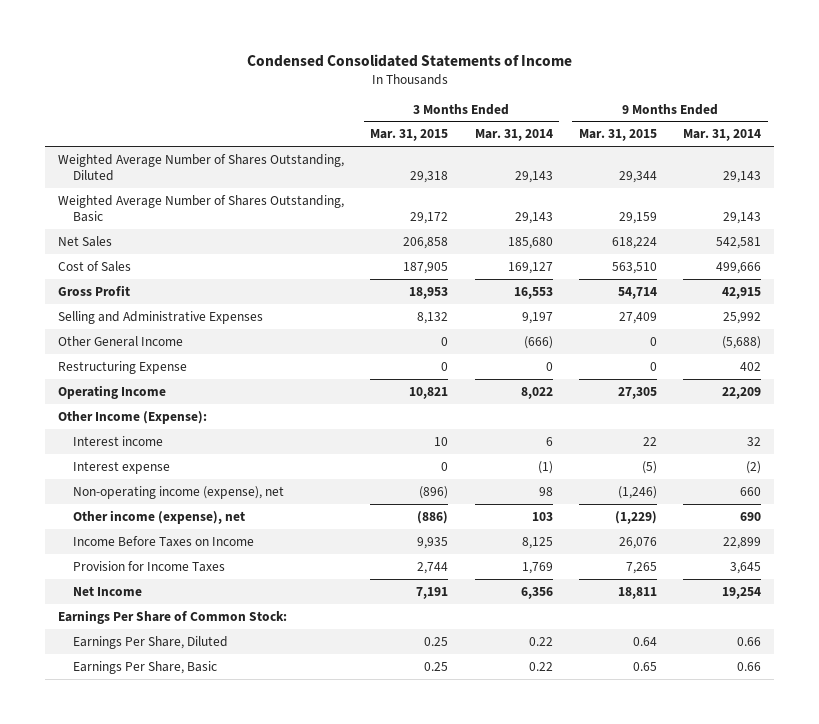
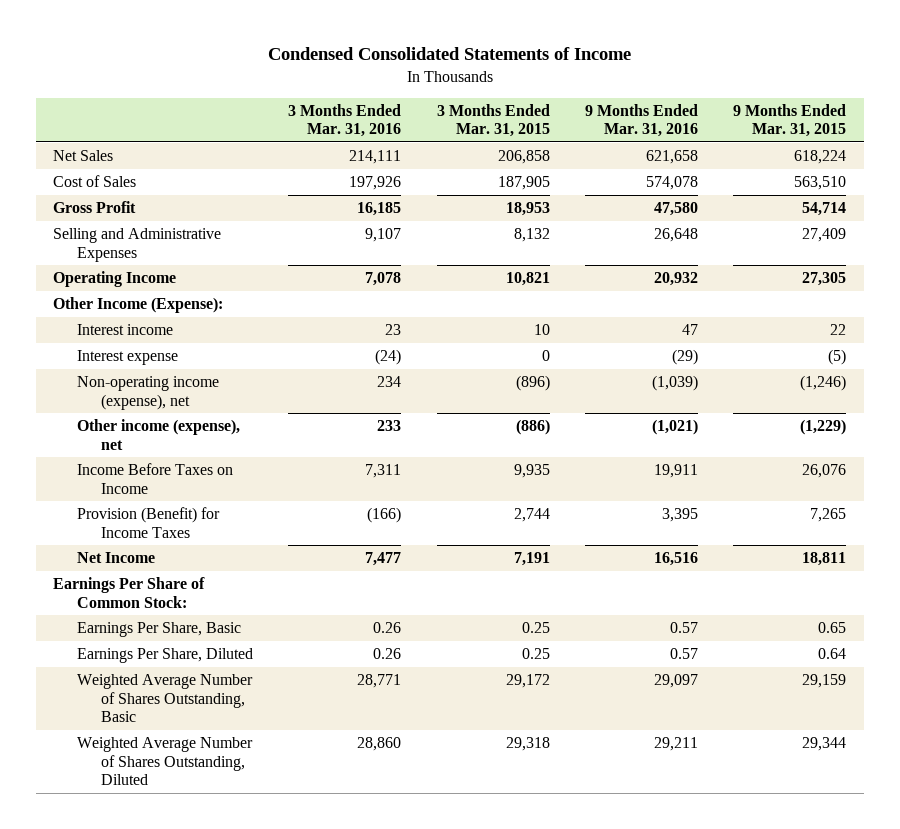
[474,129,553,142] Mar. 31, 2014 -> none
[683,129,762,142] Mar. 31, 2014 -> none
none -> [288,103,402,138] 3 Months Ended Mar. 31, 2016
none -> [585,103,699,138] 9 Months Ended Mar. 31, 2016
[58,335,184,347] Other General Income -> none
[58,360,188,374] Restructuring Expense -> none
[72,560,225,572] Provision for Income Taxes -> [77,506,221,538] Provision (Benefit) for Income Taxes
[72,635,228,649] Earnings Per Share, Diluted -> [77,647,254,663] Earnings Per Share, Diluted
[58,194,345,223] Weighted Average Number of Shares Outstanding, Basic -> [77,673,254,723] Weighted Average Number of Shares Outstanding, Basic
[58,153,345,182] Weighted Average Number of Shares Outstanding, Diluted -> [77,736,254,786] Weighted Average Number of Shares Outstanding, Diluted

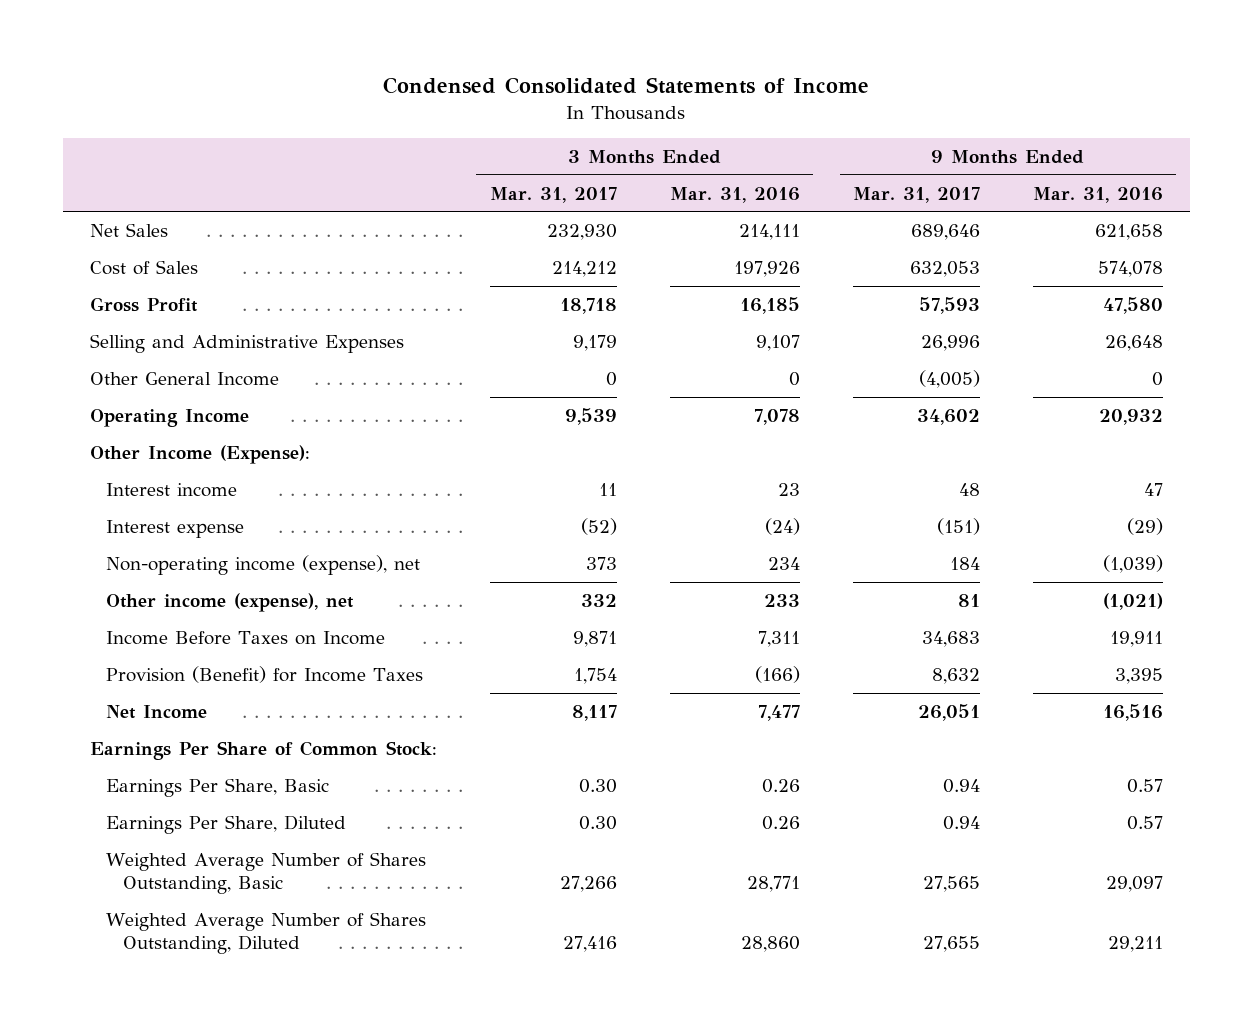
[436,103,550,138] 3 Months Ended Mar. 31, 2015 -> none
[733,103,847,138] 9 Months Ended Mar. 31, 2015 -> none
none -> [489,186,617,203] Mar. 31, 2017
none -> [852,186,980,203] Mar. 31, 2017
none -> [89,372,279,387] Other General Income

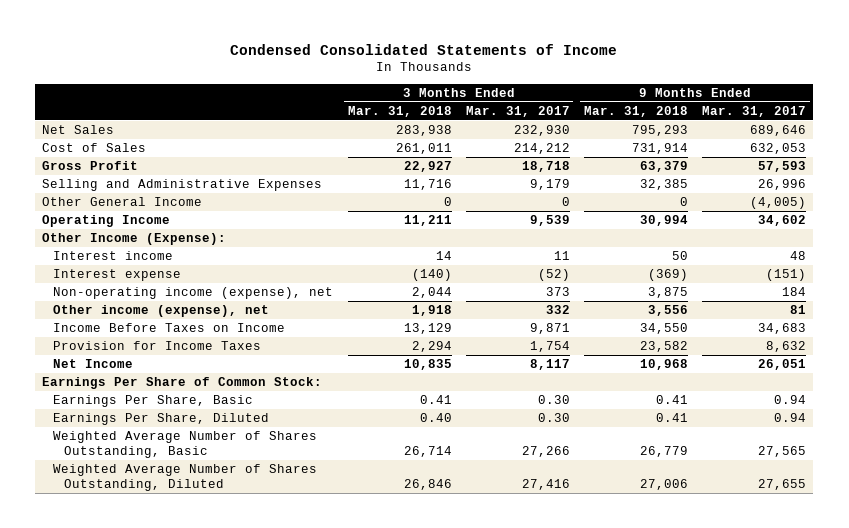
[669,186,800,203] Mar. 31, 2016 -> none
[1033,186,1164,203] Mar. 31, 2016 -> none
none -> [347,106,452,118] Mar. 31, 2018
none -> [583,106,688,118] Mar. 31, 2018
[106,666,424,684] Provision (Benefit) for Income Taxes -> [53,341,262,351] Provision for Income Taxes

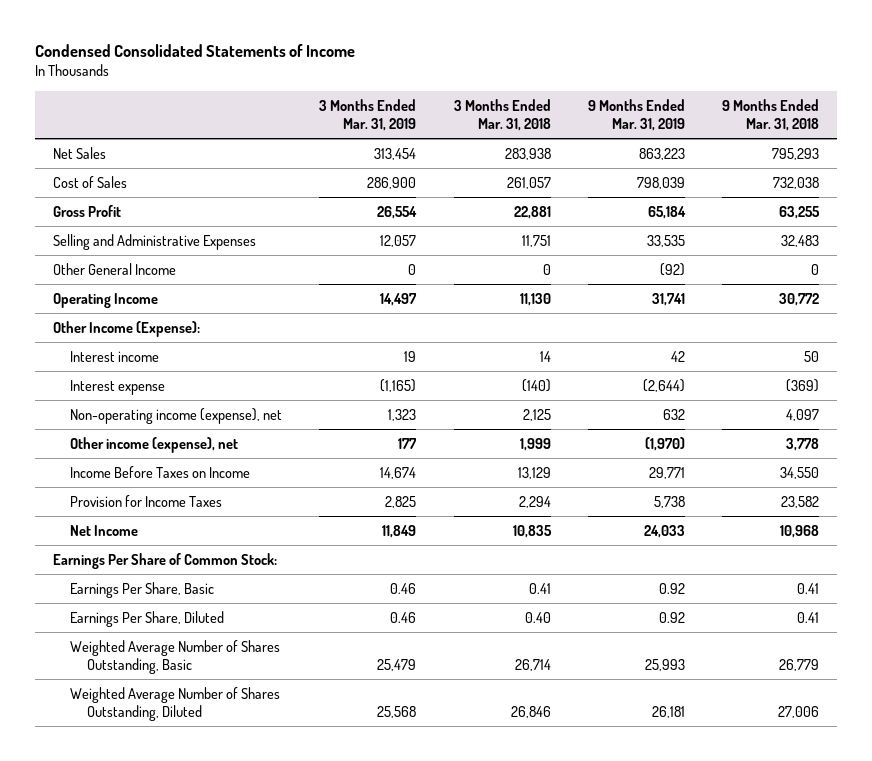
[465,106,570,118] Mar. 31, 2017 -> none
[702,106,807,118] Mar. 31, 2017 -> none
none -> [319,98,417,132] 3 Months Ended Mar. 31, 2019
none -> [587,98,685,132] 9 Months Ended Mar. 31, 2019
[395,143,452,155] 261,011 -> [506,176,551,189] 261,057
[631,143,688,155] 731,914 -> [772,176,819,189] 732,038
[403,161,452,173] 22,927 -> [513,205,551,219] 22,881
[639,161,688,173] 63,379 -> [778,205,820,219] 63,255
[403,179,452,191] 11,716 -> [521,234,551,247] 11,751
[639,179,688,191] 32,385 -> [780,234,819,247] 32,483
[403,215,452,227] 11,211 -> [519,292,551,306] 11,130
[639,215,688,227] 30,994 -> [778,292,819,306] 30,772
[411,287,452,299] 2,044 -> [522,408,551,421] 2,125
[647,287,688,299] 3,875 -> [785,408,819,421] 4,097
[411,305,452,317] 1,918 -> [519,437,551,451] 1,999
[647,305,688,317] 3,556 -> [785,437,819,451] 3,778

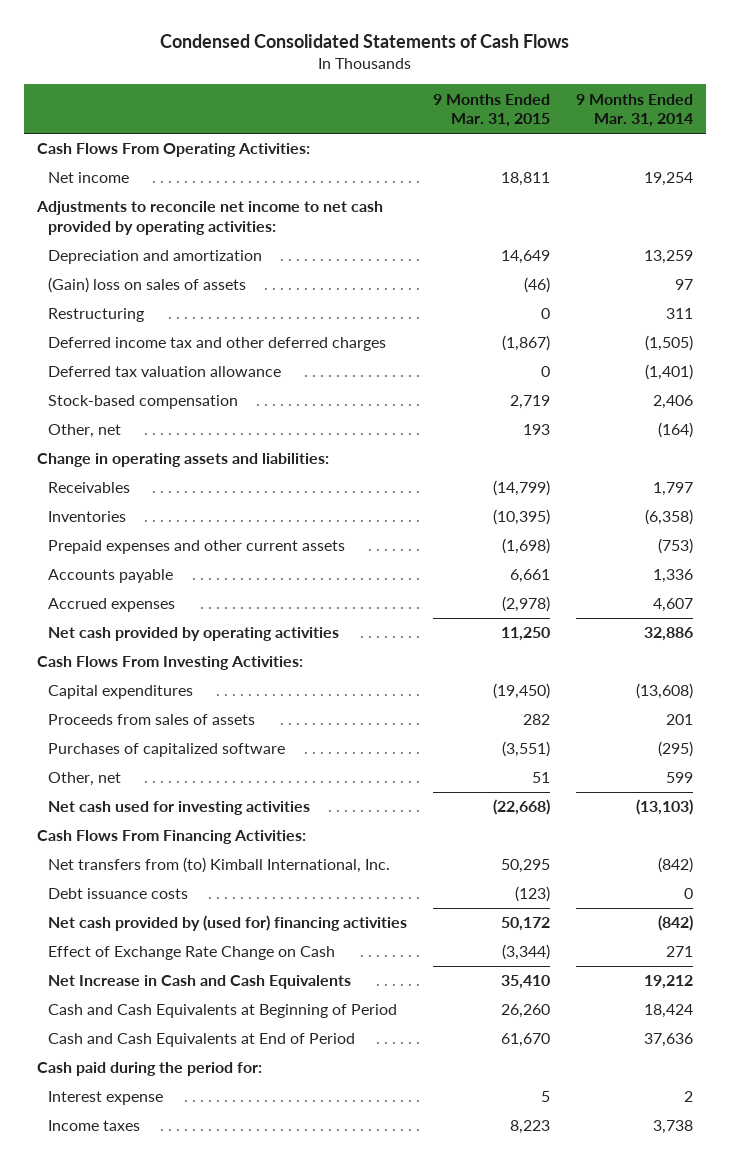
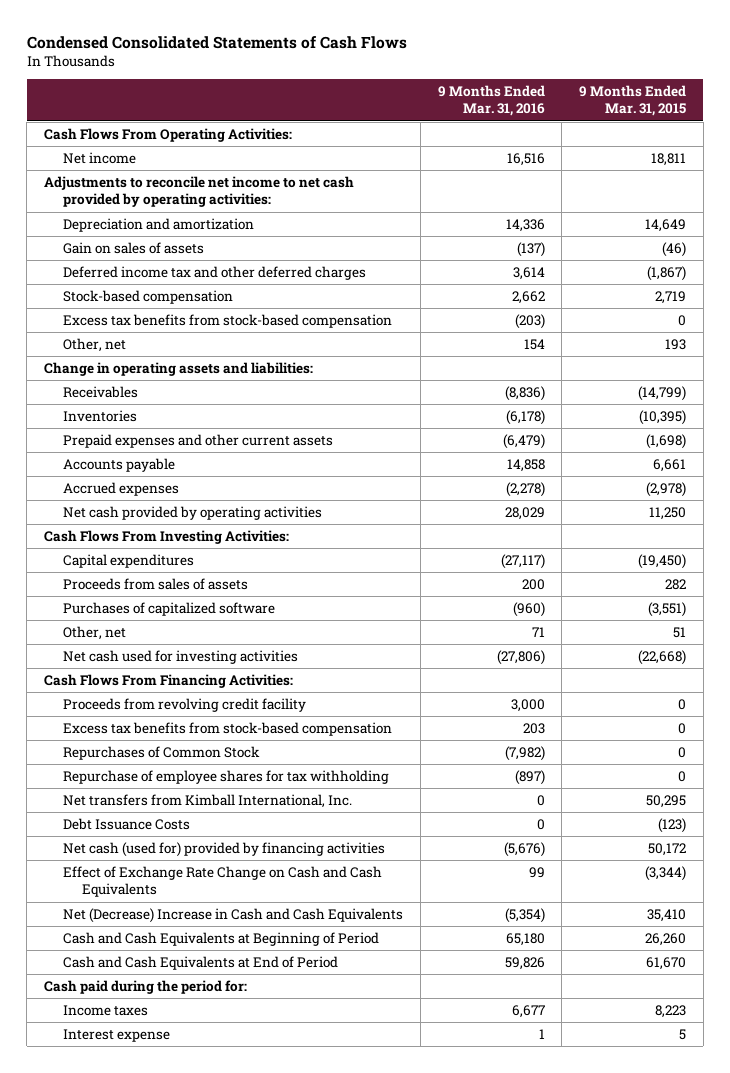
[575,93,693,128] 9 Months Ended Mar. 31, 2014 -> none
none -> [437,84,545,117] 9 Months Ended Mar. 31, 2016
[48,308,145,323] Restructuring -> none
[48,277,247,294] (Gain) loss on sales of assets -> [63,241,205,254] Gain on sales of assets
[48,366,282,378] Deferred tax valuation allowance -> none
none -> [63,313,393,328] Excess tax benefits from stock-based compensation
none -> [63,697,307,712] Proceeds from revolving credit facility
none -> [63,721,393,736] Excess tax benefits from stock-based compensation
none -> [63,745,261,760] Repurchases of Common Stock
none -> [63,769,390,784] Repurchase of employee shares for tax withholding
[48,857,391,874] Net transfers from (to) Kimball International, Inc. -> [63,793,353,808] Net transfers from Kimball International, Inc.
[48,888,189,900] Debt issuance costs -> [63,817,191,830] Debt Issuance Costs
[48,915,408,932] Net cash provided by (used for) financing activities -> [63,841,386,857] Net cash (used for) provided by financing activities
[48,946,336,961] Effect of Exchange Rate Change on Cash -> [63,865,383,898] Effect of Exchange Rate Change on Cash and Cash Equivalents
[48,975,352,990] Net Increase in Cash and Cash Equivalents -> [63,907,404,923] Net (Decrease) Increase in Cash and Cash Equivalents
[48,1091,164,1106] Interest expense -> [63,1028,171,1042] Interest expense

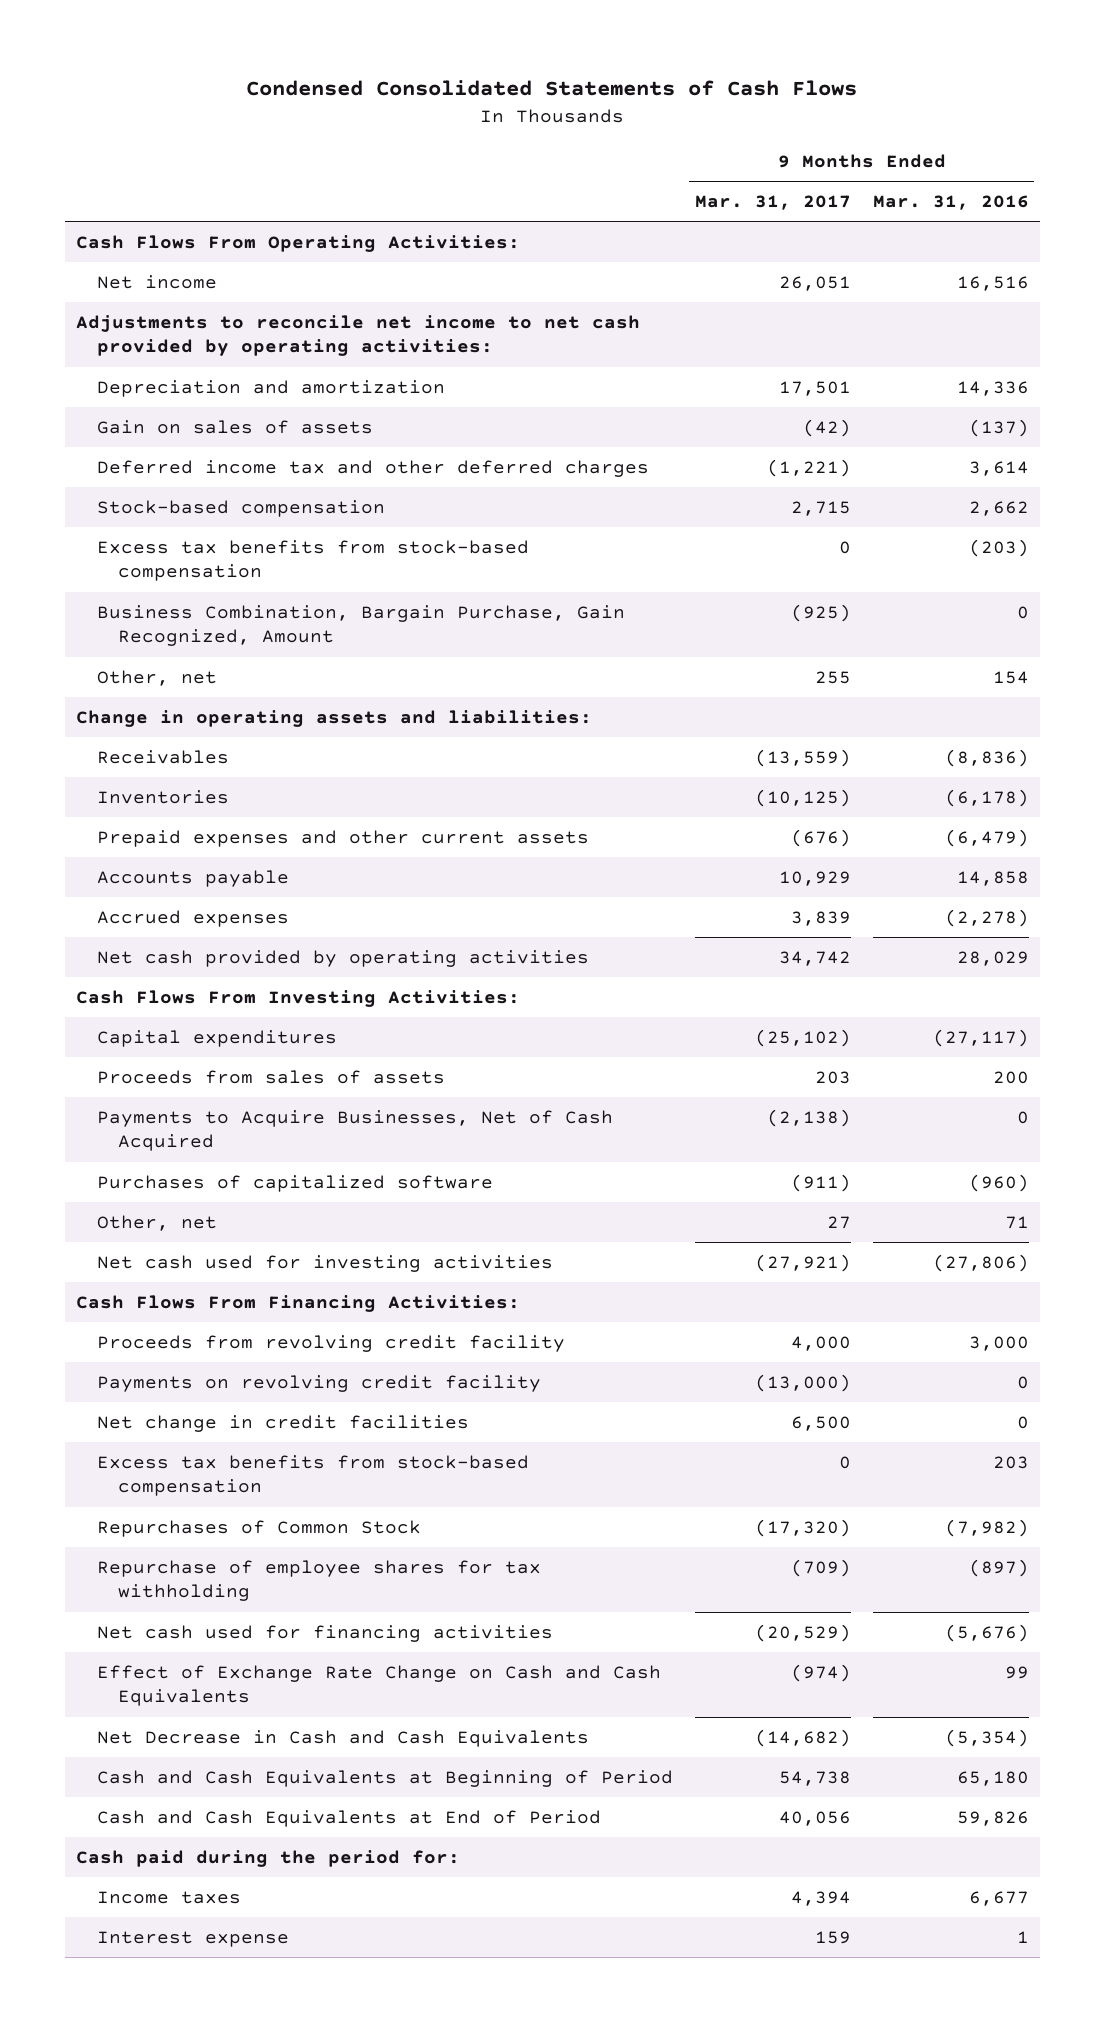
[579,84,687,117] 9 Months Ended Mar. 31, 2015 -> none
none -> [694,195,851,211] Mar. 31, 2017
none -> [96,604,625,647] Business Combination, Bargain Purchase, Gain Recognized, Amount
none -> [96,1109,613,1152] Payments to Acquire Businesses, Net of Cash Acquired
none -> [96,1374,541,1392] Payments on revolving credit facility
none -> [96,1414,469,1432] Net change in credit facilities
[63,793,353,808] Net transfers from Kimball International, Inc. -> none
[63,817,191,830] Debt Issuance Costs -> none
[63,841,386,857] Net cash (used for) provided by financing activities -> [96,1624,553,1642] Net cash used for financing activities
[63,907,404,923] Net (Decrease) Increase in Cash and Cash Equivalents -> [96,1729,589,1747] Net Decrease in Cash and Cash Equivalents

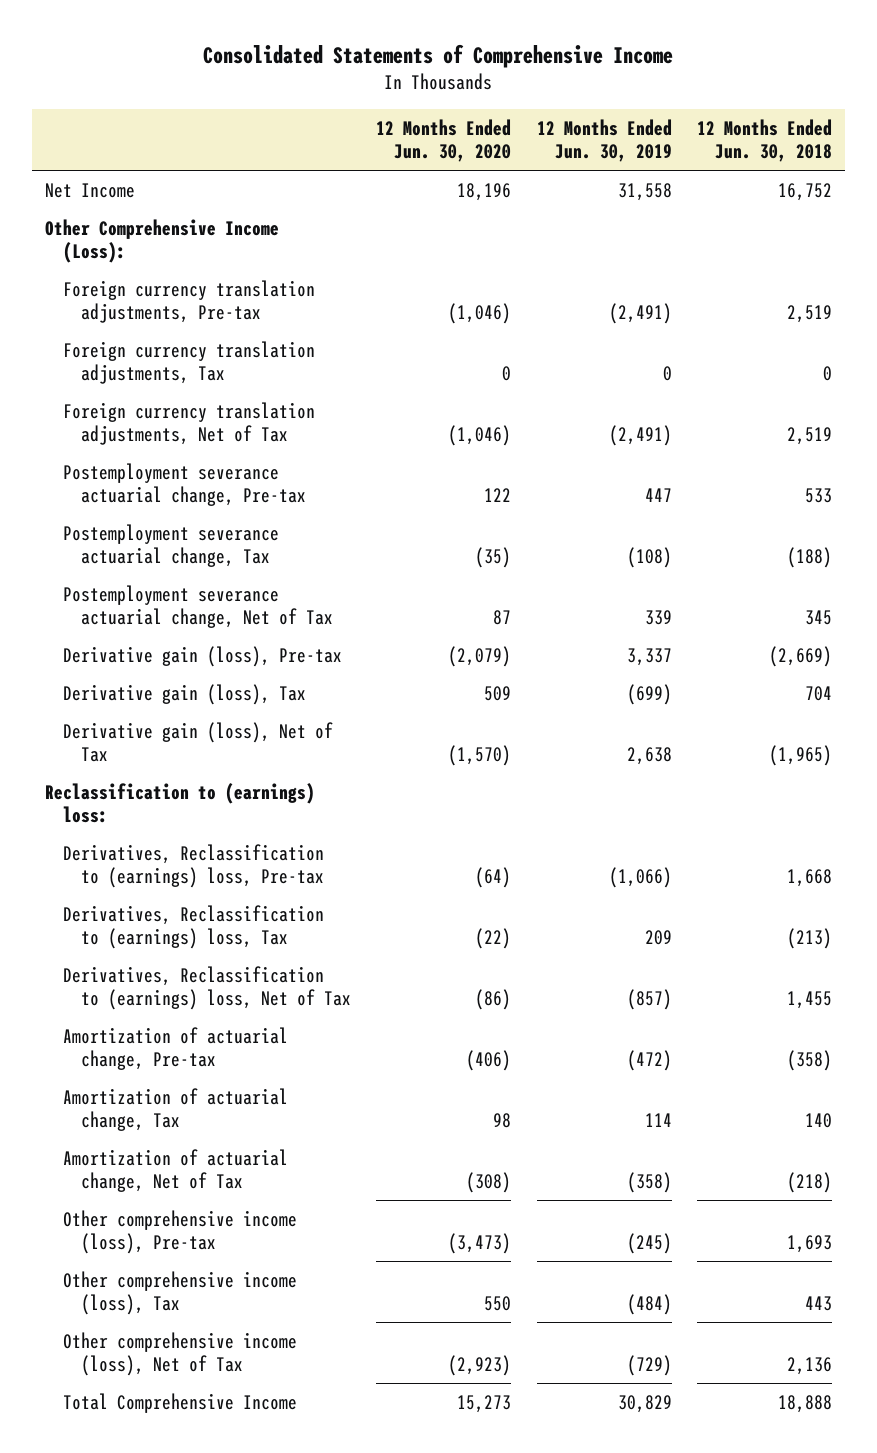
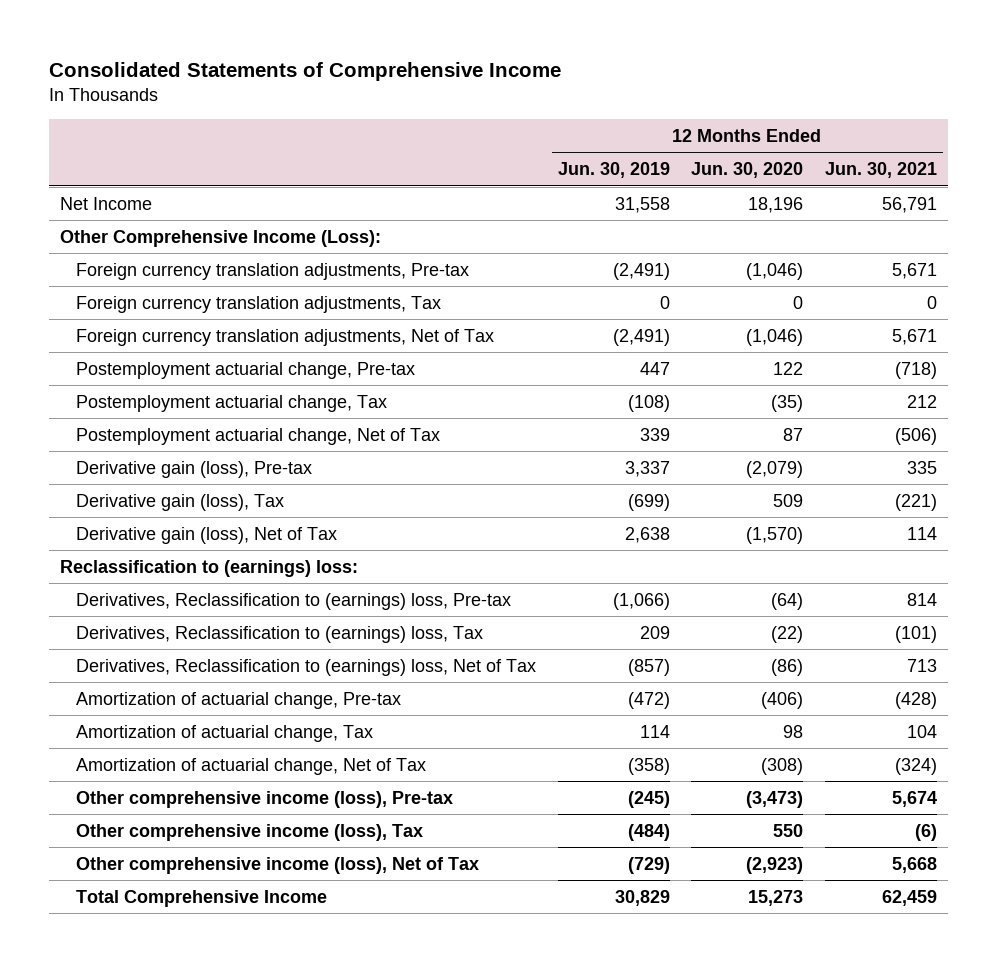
[697,119,833,163] 12 Months Ended Jun. 30, 2018 -> none
none -> [825,162,938,179] Jun. 30, 2021
[62,463,307,507] Postemployment severance actuarial change, Pre-tax -> [75,361,415,379] Postemployment actuarial change, Pre-tax
[62,524,279,568] Postemployment severance actuarial change, Tax -> [75,394,387,412] Postemployment actuarial change, Tax
[62,585,334,629] Postemployment severance actuarial change, Net of Tax -> [75,427,440,445] Postemployment actuarial change, Net of Tax

